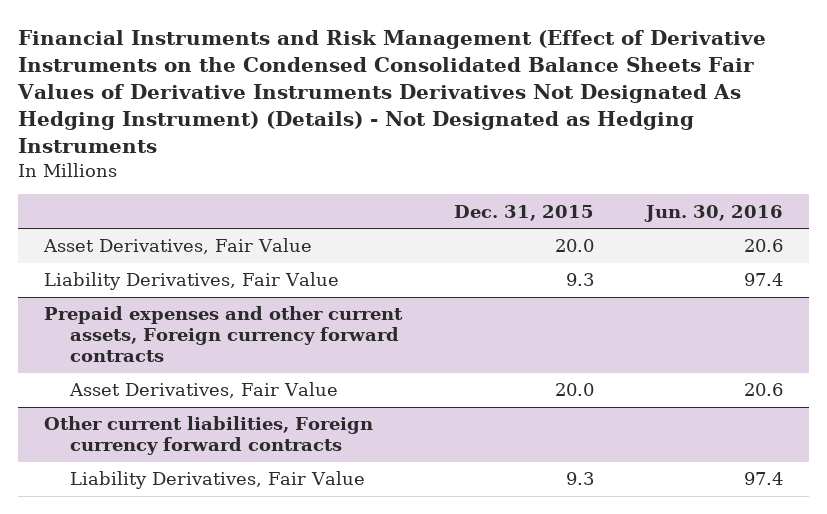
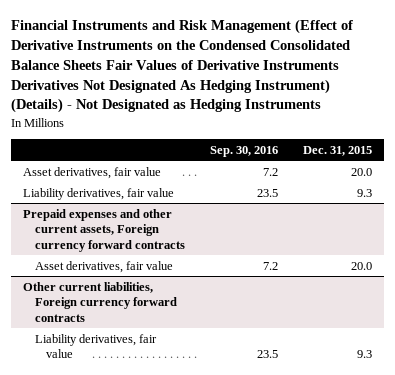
[644,204,784,222] Jun. 30, 2016 -> none
none -> [209,145,278,157] Sep. 30, 2016
[43,238,313,255] Asset Derivatives, Fair Value -> [23,166,162,179] Asset derivatives, fair value
[44,272,340,291] Liability Derivatives, Fair Value -> [23,187,175,200] Liability derivatives, fair value
[68,382,338,399] Asset Derivatives, Fair Value -> [34,260,173,273] Asset derivatives, fair value
[69,471,365,490] Liability Derivatives, Fair Value -> [34,333,157,359] Liability derivatives, fair value

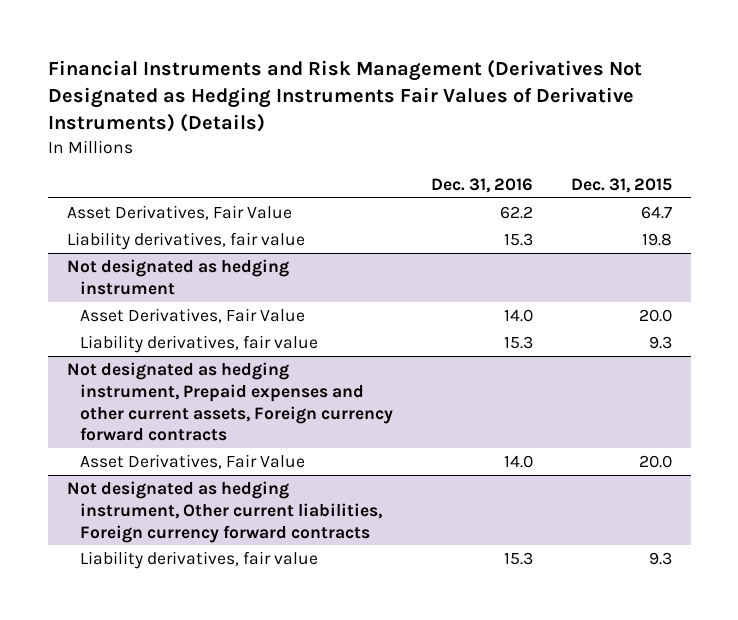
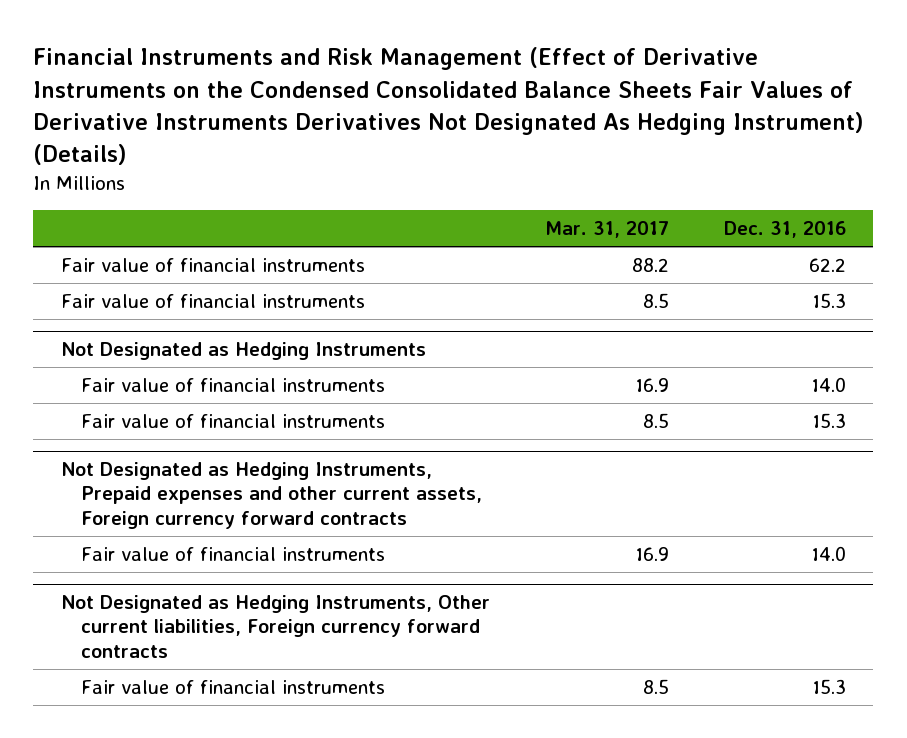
[47,58,642,133] Financial Instruments and Risk Management (Derivatives Not Designated as Hedging Instruments Fair Values of Derivative Instruments) (Details) -> [33,47,865,165] Financial Instruments and Risk Management (Effect of Derivative Instruments on the Condensed Consolidated Balance Sheets Fair Values of Derivative Instruments Derivatives Not Designated As Hedging Instrument) (Details)
[570,177,672,193] Dec. 31, 2015 -> none
none -> [544,221,669,239] Mar. 31, 2017
[66,204,292,220] Asset Derivatives, Fair Value -> [60,257,365,272] Fair value of financial instruments
[66,231,305,250] Liability derivatives, fair value -> [60,293,365,308] Fair value of financial instruments
[66,258,289,295] Not designated as hedging instrument -> [60,342,426,361] Not Designated as Hedging Instruments
[79,307,305,323] Asset Derivatives, Fair Value -> [81,377,386,392] Fair value of financial instruments
[79,334,318,353] Liability derivatives, fair value -> [81,413,386,428] Fair value of financial instruments
[66,361,393,442] Not designated as hedging instrument, Prepaid expenses and other current assets, Foreign currency forward contracts -> [60,462,483,529] Not Designated as Hedging Instruments, Prepaid expenses and other current assets, Foreign currency forward contracts
[79,453,305,469] Asset Derivatives, Fair Value -> [81,546,386,561] Fair value of financial instruments
[66,480,382,543] Not designated as hedging instrument, Other current liabilities, Foreign currency forward contracts -> [60,595,490,658] Not Designated as Hedging Instruments, Other current liabilities, Foreign currency forward contracts
[79,550,318,569] Liability derivatives, fair value -> [81,679,386,694] Fair value of financial instruments

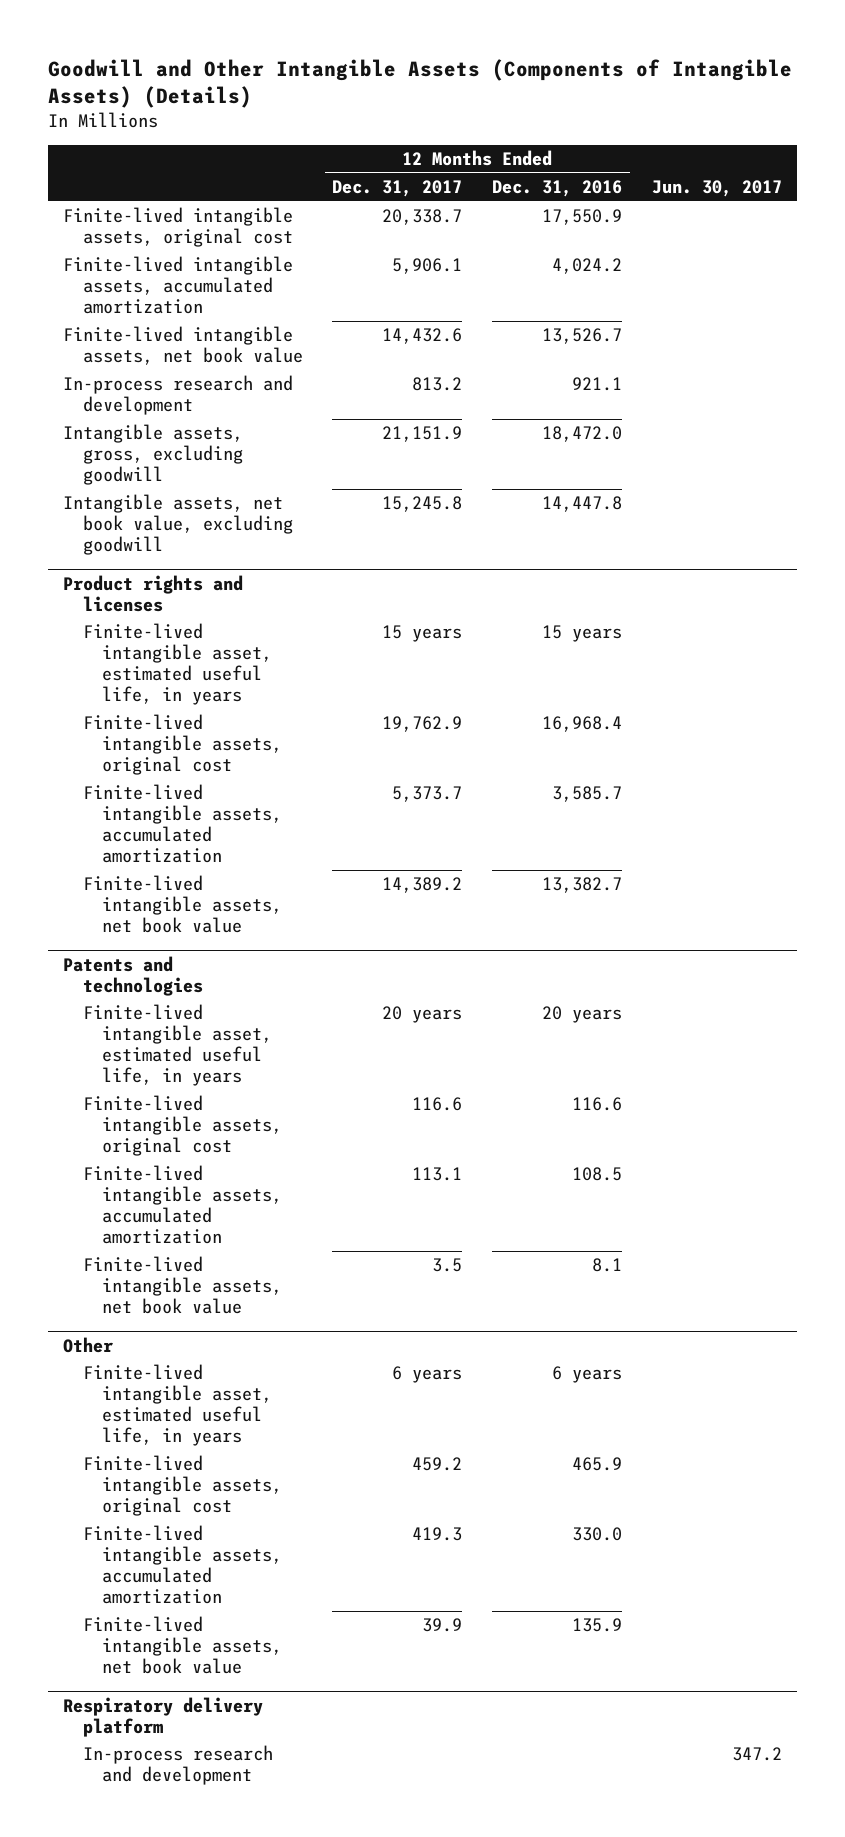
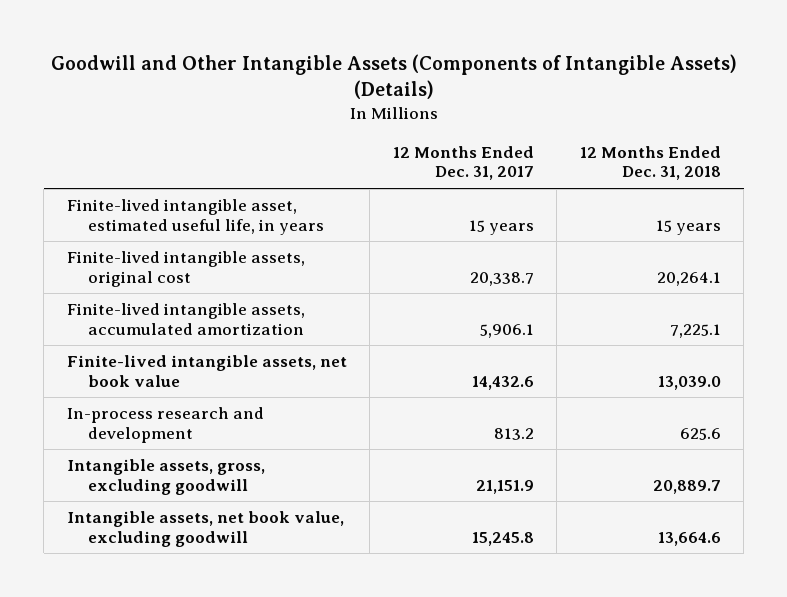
[492,180,623,198] Dec. 31, 2016 -> none
[652,180,783,198] Jun. 30, 2017 -> none
none -> [579,146,721,181] 12 Months Ended Dec. 31, 2018
none -> [66,199,324,235] Finite-lived intangible asset, estimated useful life, in years
[62,574,243,612] Product rights and licenses -> none
[82,623,273,705] Finite-lived intangible asset, estimated useful life, in years -> none
[82,714,283,776] Finite-lived intangible assets, original cost -> none
[82,784,283,863] Finite-lived intangible assets, accumulated amortization -> none
[82,875,283,934] Finite-lived intangible assets, net book value -> none
[62,955,203,996] Patents and technologies -> none
[82,1004,273,1086] Finite-lived intangible asset, estimated useful life, in years -> none
[82,1095,283,1157] Finite-lived intangible assets, original cost -> none
[82,1165,283,1244] Finite-lived intangible assets, accumulated amortization -> none
[82,1256,283,1315] Finite-lived intangible assets, net book value -> none
[62,1336,113,1353] Other -> none
[82,1364,273,1446] Finite-lived intangible asset, estimated useful life, in years -> none
[82,1455,283,1517] Finite-lived intangible assets, original cost -> none
[82,1525,283,1604] Finite-lived intangible assets, accumulated amortization -> none
[82,1616,283,1675] Finite-lived intangible assets, net book value -> none
[62,1696,263,1737] Respiratory delivery platform -> none
[82,1745,273,1786] In-process research and development -> none

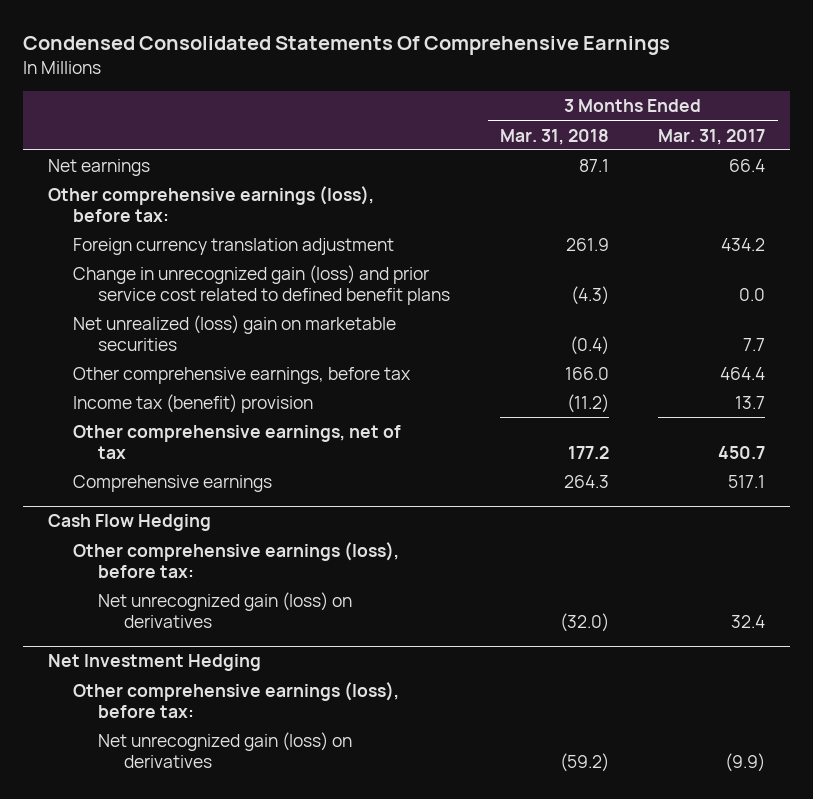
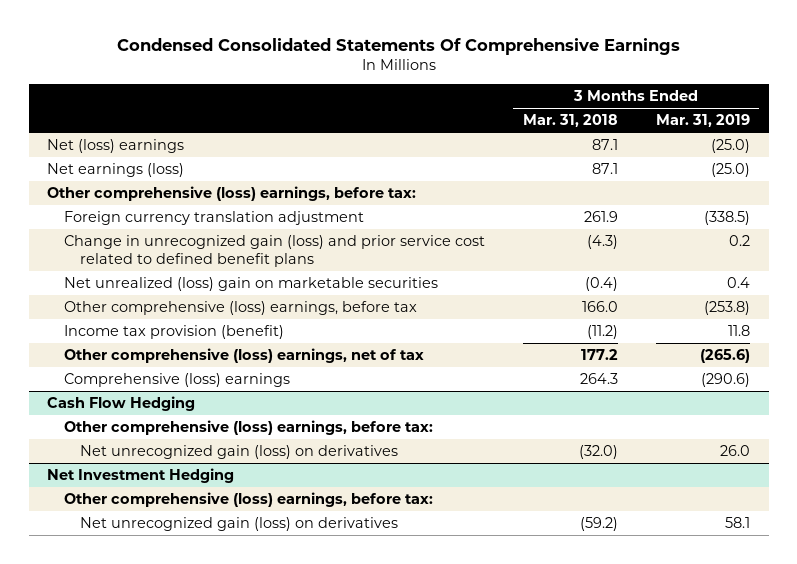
[658,128,766,145] Mar. 31, 2017 -> none
none -> [655,114,750,128] Mar. 31, 2019
[47,159,150,177] Net earnings -> [47,138,185,153] Net (loss) earnings
none -> [47,162,185,177] Net earnings (loss)
[47,186,374,222] Other comprehensive earnings (loss), before tax: -> [47,185,417,201] Other comprehensive (loss) earnings, before tax:
[73,367,412,385] Other comprehensive earnings, before tax -> [63,300,417,315] Other comprehensive (loss) earnings, before tax
[73,394,314,414] Income tax (benefit) provision -> [63,324,284,339] Income tax provision (benefit)
[73,425,402,459] Other comprehensive earnings, net of tax -> [63,347,424,363] Other comprehensive (loss) earnings, net of tax
[73,475,273,493] Comprehensive earnings -> [63,372,290,387] Comprehensive (loss) earnings
[73,542,400,578] Other comprehensive earnings (loss), before tax: -> [63,419,433,435] Other comprehensive (loss) earnings, before tax:
[73,682,400,718] Other comprehensive earnings (loss), before tax: -> [63,491,433,507] Other comprehensive (loss) earnings, before tax:

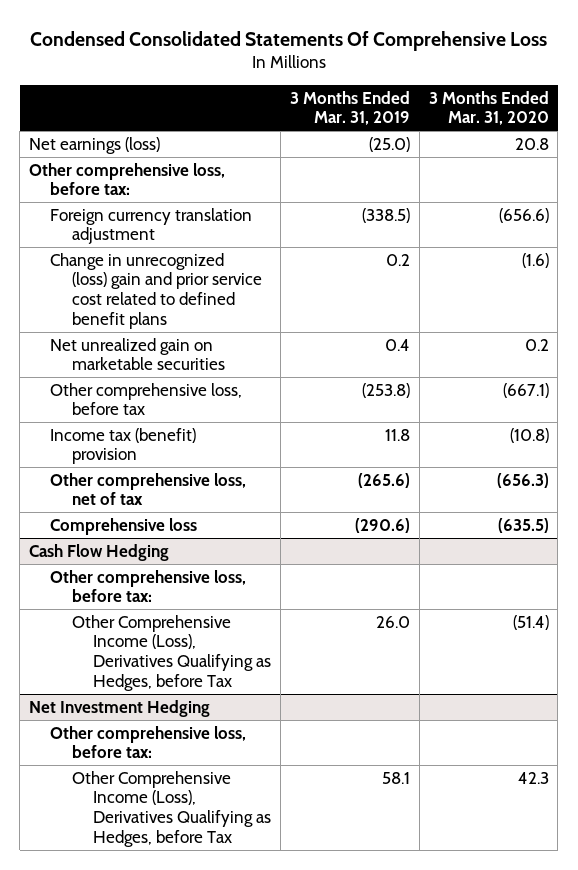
[116,37,680,55] Condensed Consolidated Statements Of Comprehensive Earnings -> [29,30,547,51] Condensed Consolidated Statements Of Comprehensive Loss
[522,114,618,128] Mar. 31, 2018 -> none
none -> [428,90,549,126] 3 Months Ended Mar. 31, 2020
[47,138,185,153] Net (loss) earnings -> none
[47,185,417,201] Other comprehensive (loss) earnings, before tax: -> [28,162,225,196] Other comprehensive loss, before tax:
[63,234,485,267] Change in unrecognized gain (loss) and prior service cost related to defined benefit plans -> [50,252,262,330] Change in unrecognized (loss) gain and prior service cost related to defined benefit plans
[63,276,438,291] Net unrealized (loss) gain on marketable securities -> [50,337,225,371] Net unrealized gain on marketable securities
[63,300,417,315] Other comprehensive (loss) earnings, before tax -> [50,382,243,416] Other comprehensive loss, before tax
[63,324,284,339] Income tax provision (benefit) -> [50,427,197,465] Income tax (benefit) provision
[63,347,424,363] Other comprehensive (loss) earnings, net of tax -> [50,472,247,506] Other comprehensive loss, net of tax
[63,372,290,387] Comprehensive (loss) earnings -> [50,517,198,535] Comprehensive loss
[80,444,399,459] Net unrecognized gain (loss) on derivatives -> none
[63,419,433,435] Other comprehensive (loss) earnings, before tax: -> [50,569,247,603] Other comprehensive loss, before tax:
none -> [71,614,272,692] Other Comprehensive Income (Loss), Derivatives Qualifying as Hedges, before Tax
[63,491,433,507] Other comprehensive (loss) earnings, before tax: -> [50,725,247,759] Other comprehensive loss, before tax:
[80,516,399,531] Net unrecognized gain (loss) on derivatives -> [71,770,272,848] Other Comprehensive Income (Loss), Derivatives Qualifying as Hedges, before Tax

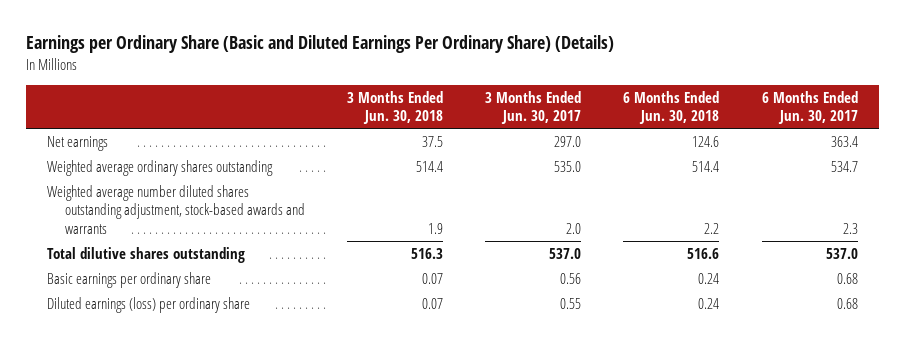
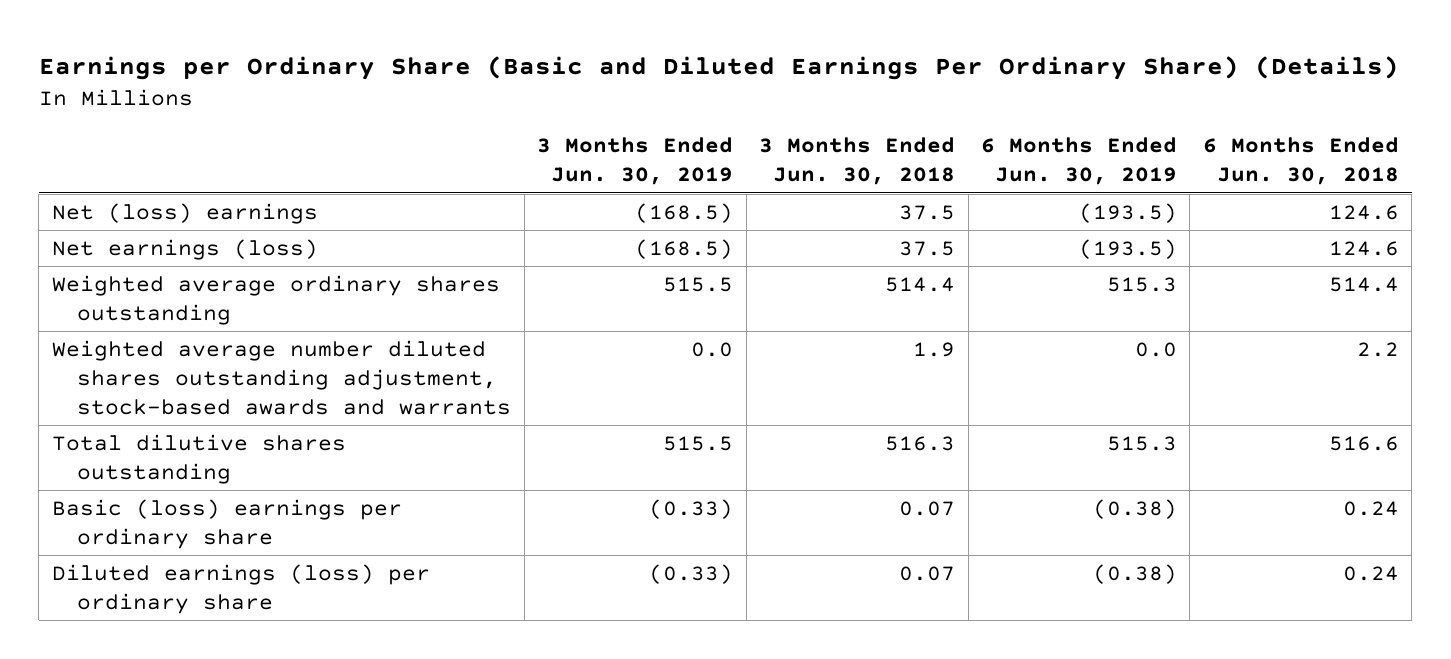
[485,90,582,125] 3 Months Ended Jun. 30, 2017 -> none
[761,90,858,125] 6 Months Ended Jun. 30, 2017 -> none
none -> [537,137,734,186] 3 Months Ended Jun. 30, 2019
none -> [981,137,1178,186] 6 Months Ended Jun. 30, 2019
[46,135,108,151] Net earnings -> [51,202,318,224] Net (loss) earnings
none -> [51,238,318,260] Net earnings (loss)
[46,271,211,288] Basic earnings per ordinary share -> [51,498,402,549] Basic (loss) earnings per ordinary share

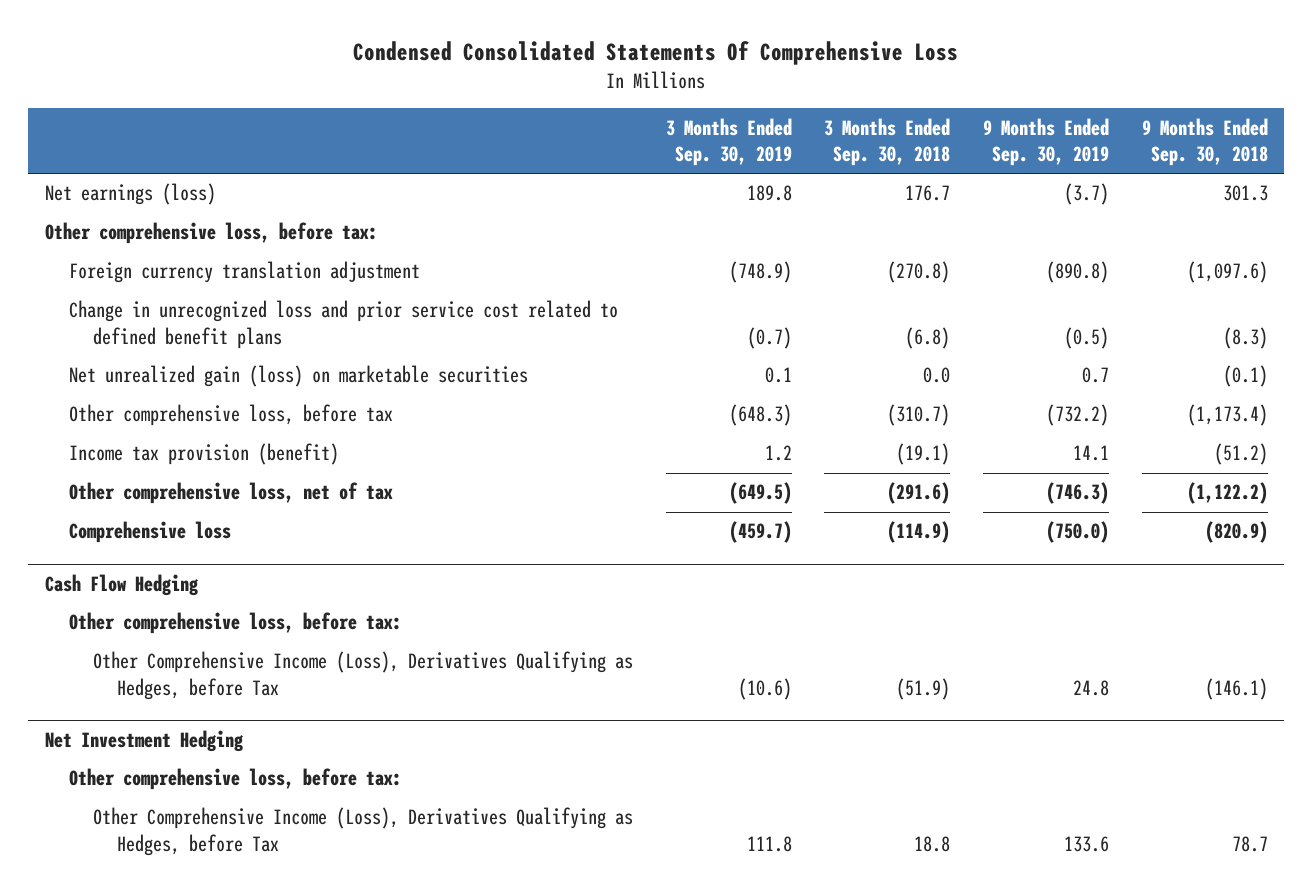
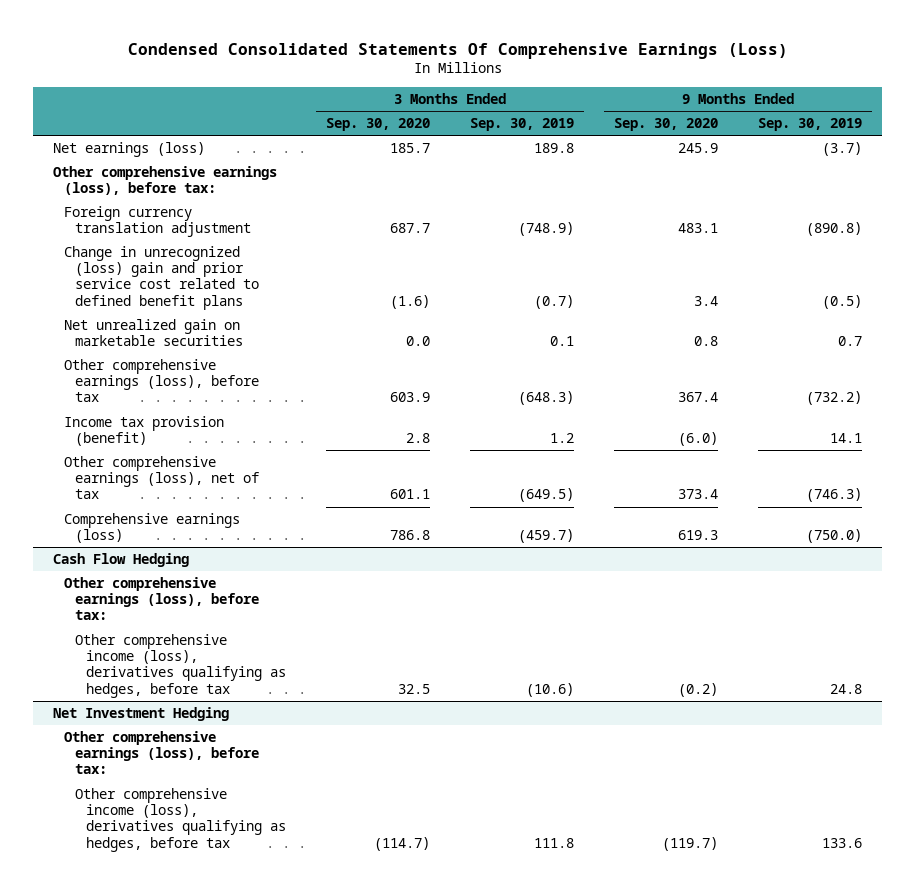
[353,41,959,66] Condensed Consolidated Statements Of Comprehensive Loss -> [127,42,788,59] Condensed Consolidated Statements Of Comprehensive Earnings (Loss)
[824,117,951,167] 3 Months Ended Sep. 30, 2018 -> none
[1141,117,1268,167] 9 Months Ended Sep. 30, 2018 -> none
none -> [325,118,430,132] Sep. 30, 2020
none -> [614,118,719,132] Sep. 30, 2020
[44,222,378,245] Other comprehensive loss, before tax: -> [53,166,278,196] Other comprehensive earnings (loss), before tax:
[68,300,618,349] Change in unrecognized loss and prior service cost related to defined benefit plans -> [63,246,259,310] Change in unrecognized (loss) gain and prior service cost related to defined benefit plans
[68,365,528,388] Net unrealized gain (loss) on marketable securities -> [63,319,243,347] Net unrealized gain on marketable securities
[68,404,393,427] Other comprehensive loss, before tax -> [63,359,259,403] Other comprehensive earnings (loss), before tax
[68,482,393,505] Other comprehensive loss, net of tax -> [63,456,259,500] Other comprehensive earnings (loss), net of tax
[68,521,231,544] Comprehensive loss -> [63,513,240,544] Comprehensive earnings (loss)
[68,612,402,635] Other comprehensive loss, before tax: -> [63,577,259,621] Other comprehensive earnings (loss), before tax:
[93,651,634,700] Other Comprehensive Income (Loss), Derivatives Qualifying as Hedges, before Tax -> [74,634,286,698] Other comprehensive income (loss), derivatives qualifying as hedges, before tax
[68,768,402,791] Other comprehensive loss, before tax: -> [63,731,259,775] Other comprehensive earnings (loss), before tax:
[93,807,634,856] Other Comprehensive Income (Loss), Derivatives Qualifying as Hedges, before Tax -> [74,788,286,852] Other comprehensive income (loss), derivatives qualifying as hedges, before tax

